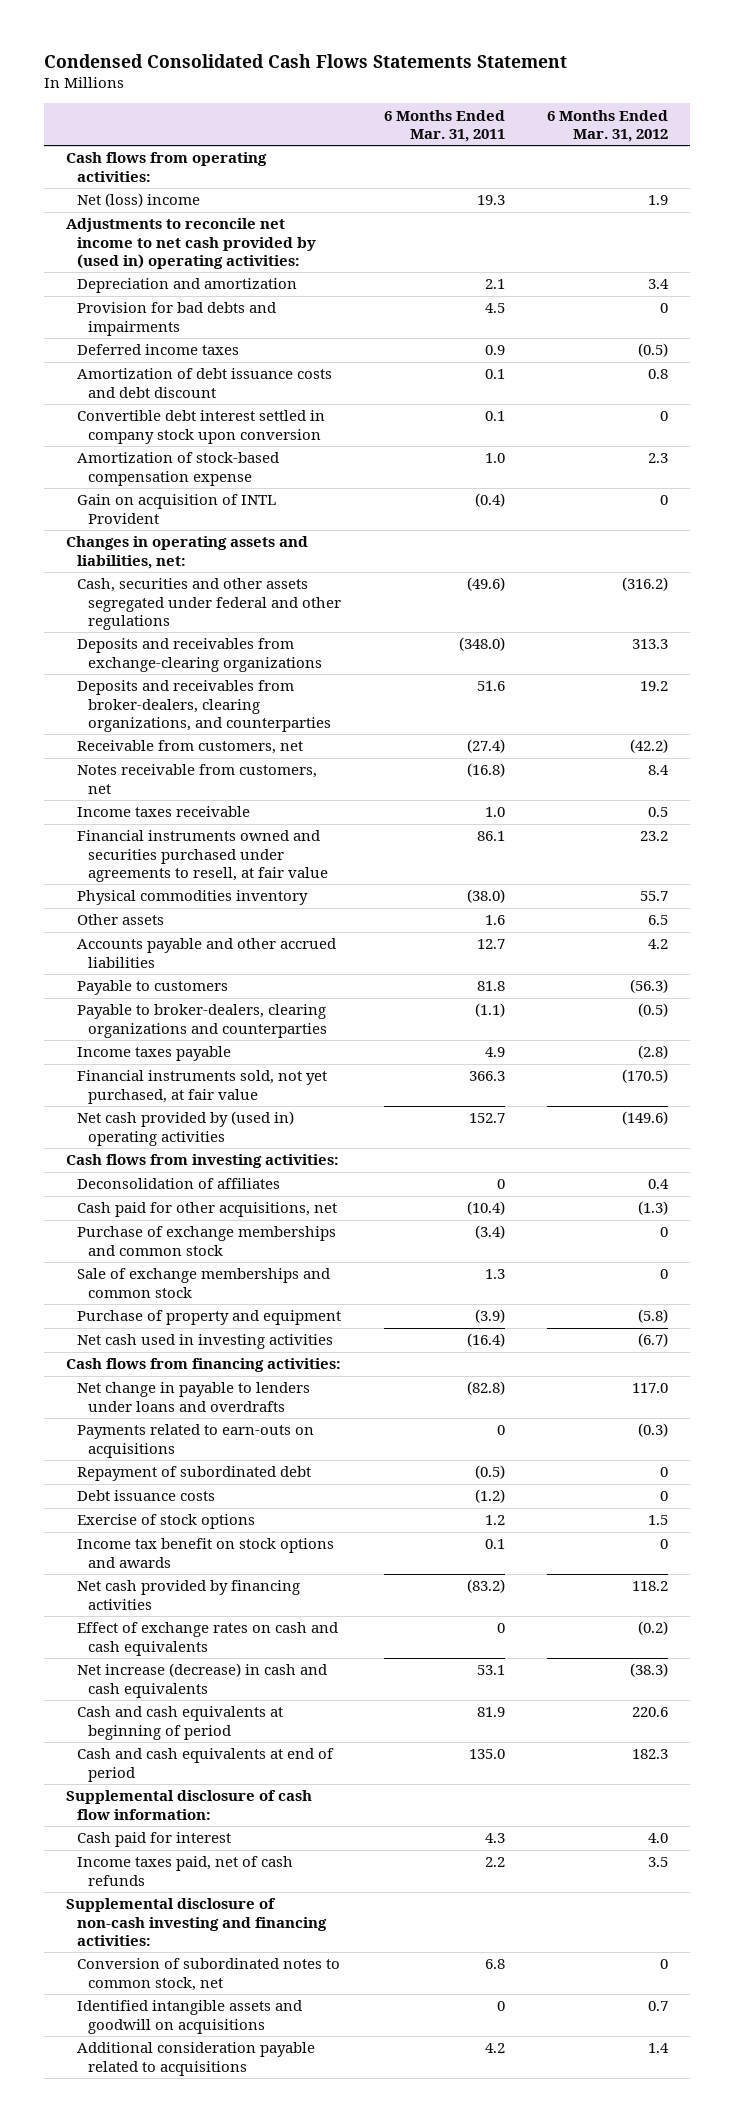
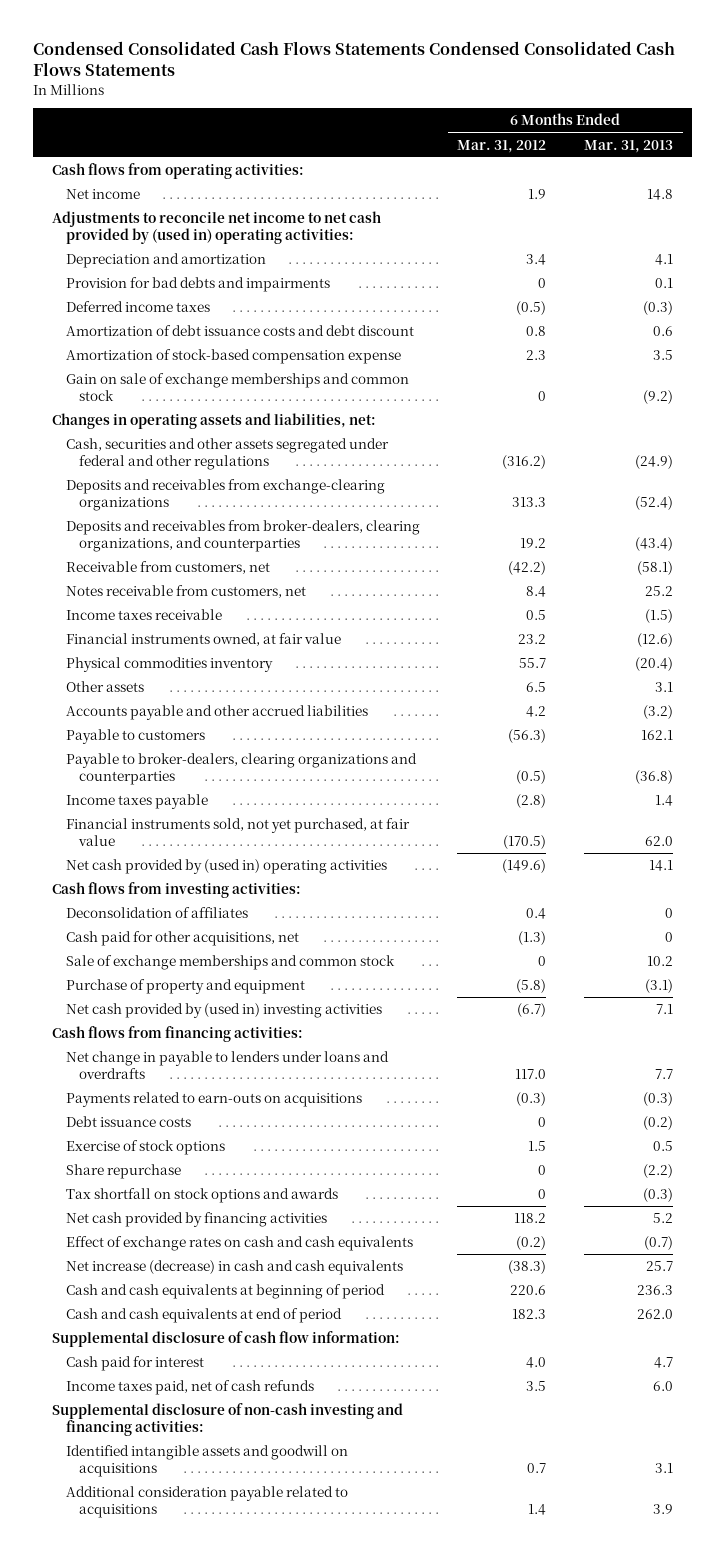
[44,53,568,68] Condensed Consolidated Cash Flows Statements Statement -> [33,40,676,77] Condensed Consolidated Cash Flows Statements Condensed Consolidated Cash Flows Statements
[383,109,505,142] 6 Months Ended Mar. 31, 2011 -> none
none -> [584,139,674,153] Mar. 31, 2013
[76,193,200,208] Net (loss) income -> [65,189,140,200] Net income
[76,410,325,444] Convertible debt interest settled in company stock upon conversion -> none
[76,494,276,524] Gain on acquisition of INTL Provident -> none
none -> [65,373,409,402] Gain on sale of exchange memberships and common stock
[76,830,328,882] Financial instruments owned and securities purchased under agreements to resell, at fair value -> [65,633,341,647] Financial instruments owned, at fair value
[76,1226,336,1256] Purchase of exchange memberships and common stock -> none
[76,1334,333,1350] Net cash used in investing activities -> [65,1003,382,1019] Net cash provided by (used in) investing activities
[76,1466,311,1482] Repayment of subordinated debt -> none
none -> [65,1164,181,1180] Share repurchase
[76,1538,334,1568] Income tax benefit on stock options and awards -> [65,1188,338,1204] Tax shortfall on stock options and awards
[76,1958,340,1991] Conversion of subordinated notes to common stock, net -> none

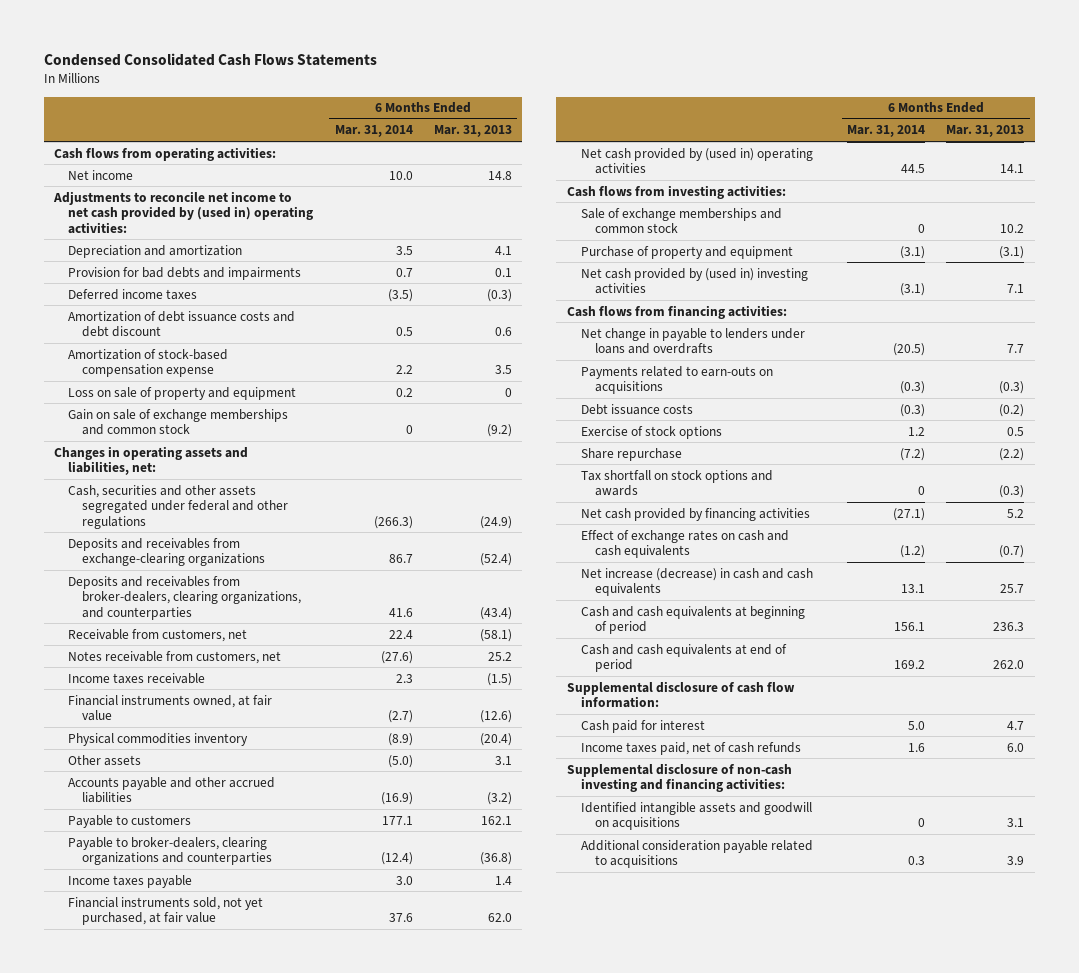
[33,40,676,77] Condensed Consolidated Cash Flows Statements Condensed Consolidated Cash Flows Statements -> [43,52,377,66] Condensed Consolidated Cash Flows Statements
[457,139,547,153] Mar. 31, 2012 -> none
none -> [334,125,413,138] Mar. 31, 2014
none -> [68,386,297,400] Loss on sale of property and equipment
[65,907,248,919] Deconsolidation of affiliates -> none
[65,931,299,947] Cash paid for other acquisitions, net -> none

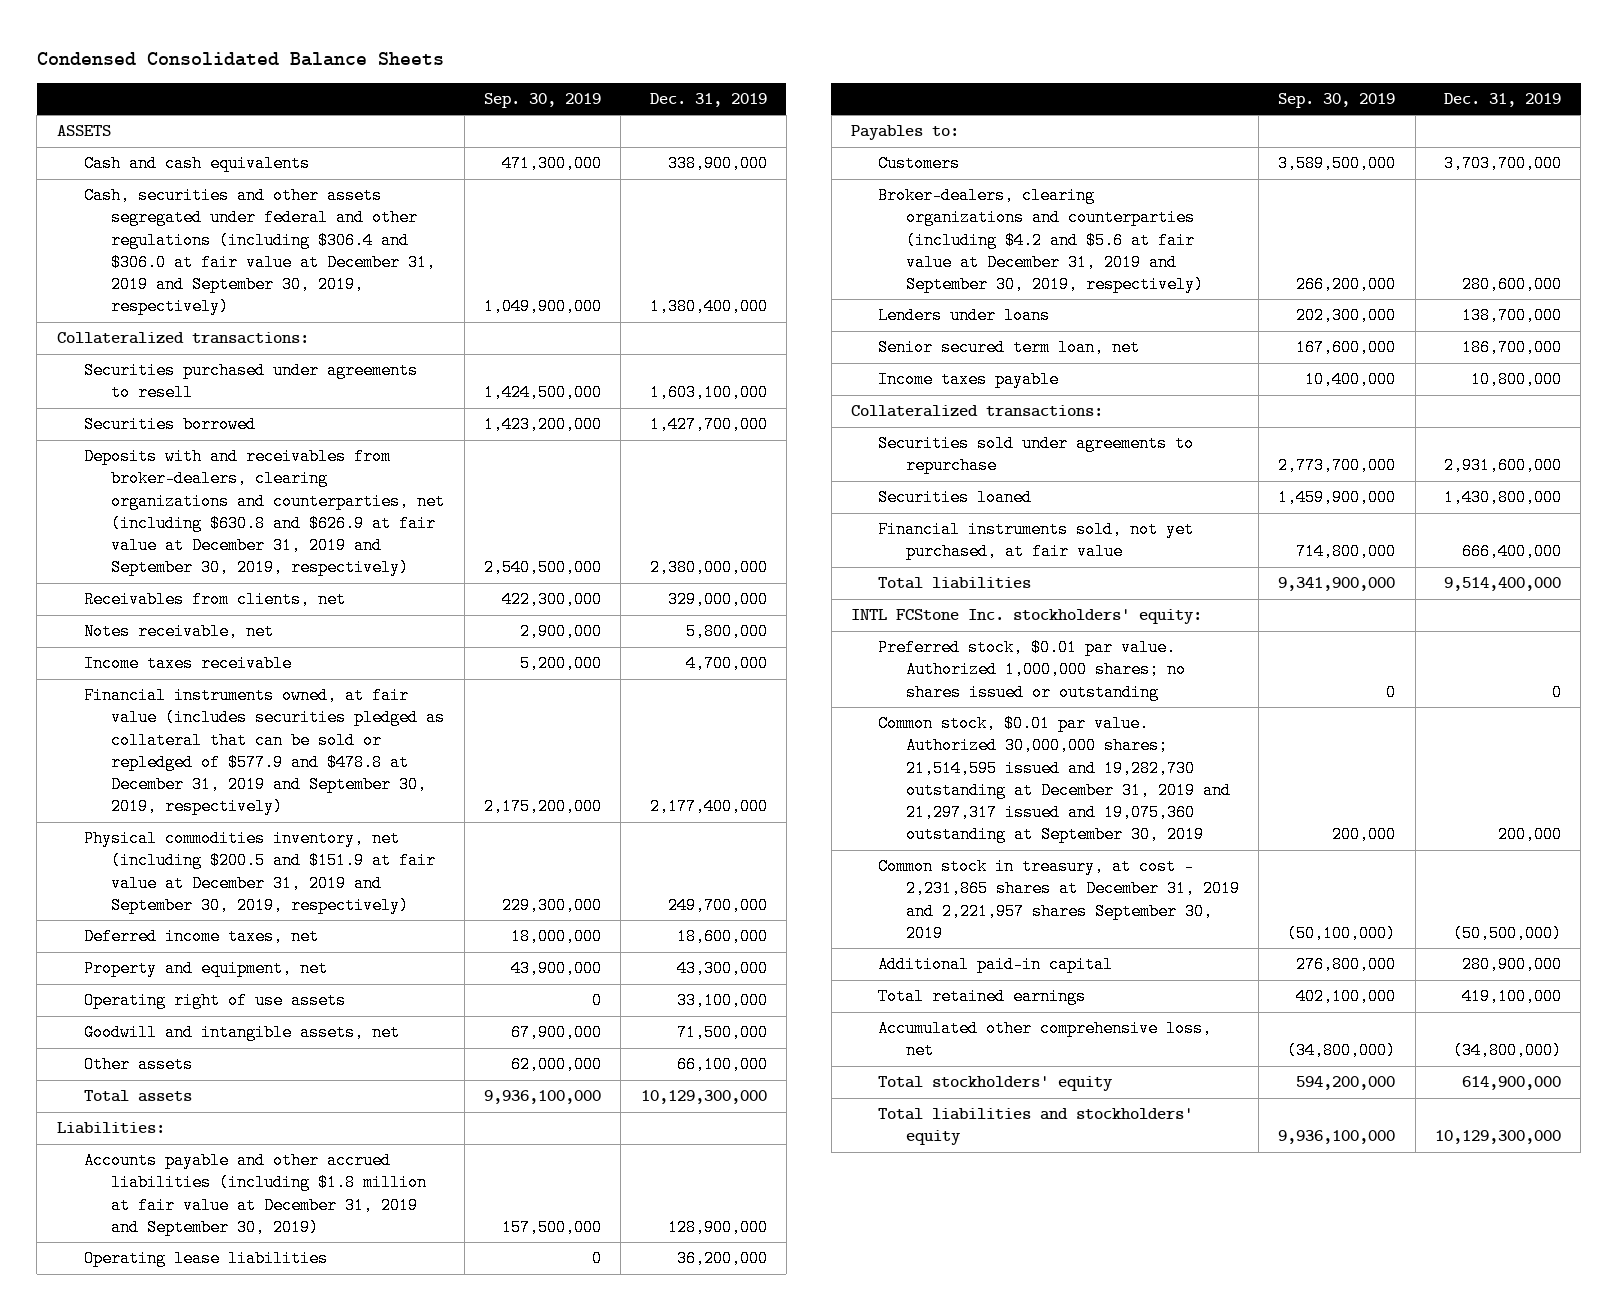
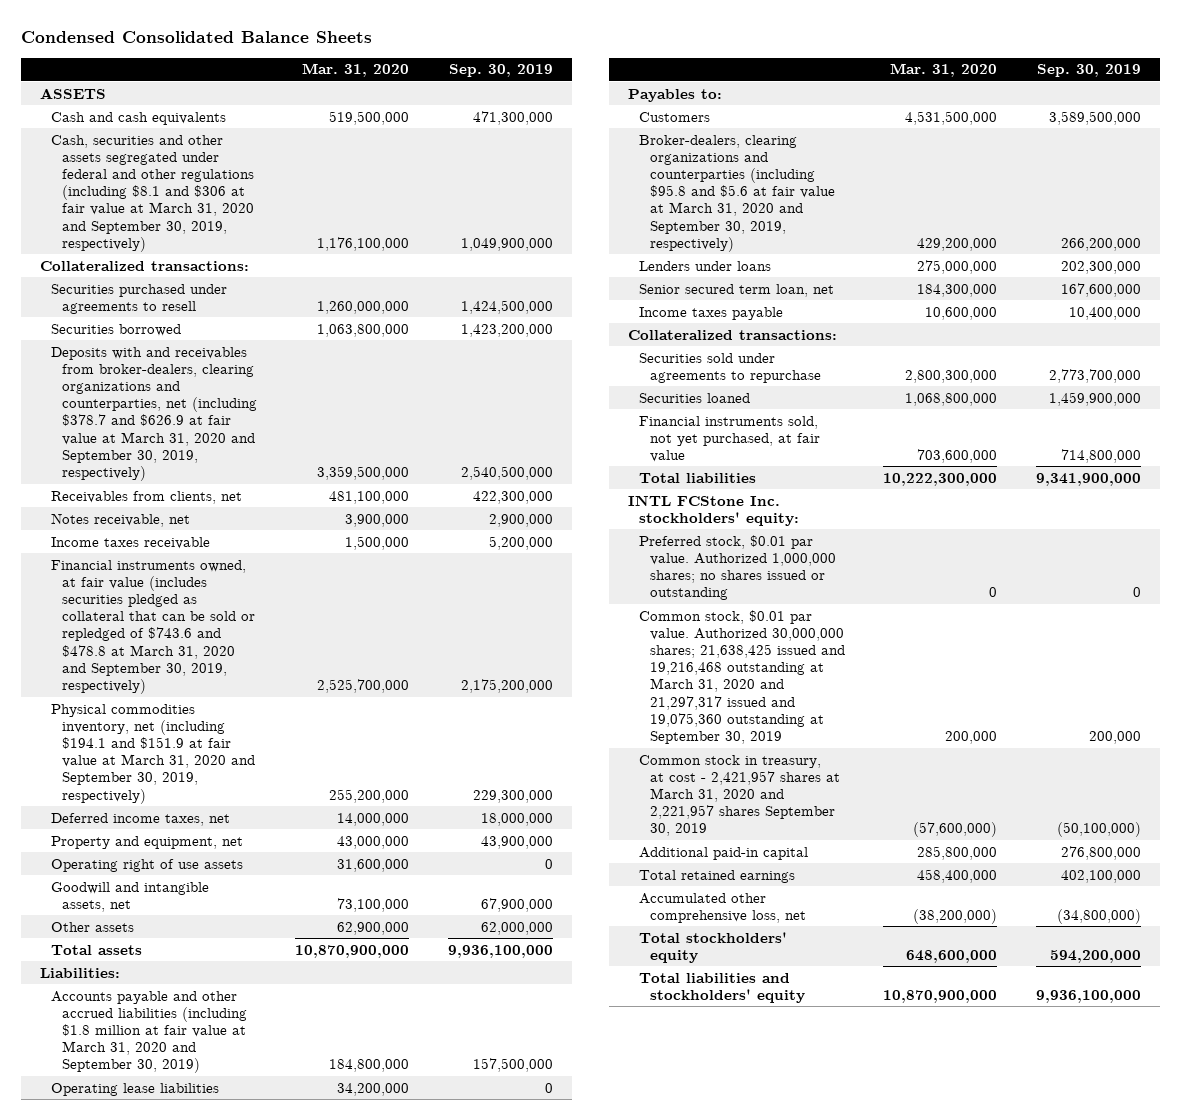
[649,92,767,107] Dec. 31, 2019 -> none
none -> [302,63,410,78] Mar. 31, 2020
[83,187,437,316] Cash, securities and other assets segregated under federal and other regulations (including $306.4 and $306.0 at fair value at December 31, 2019 and September 30, 2019, respectively) -> [50,134,254,252] Cash, securities and other assets segregated under federal and other regulations (including $8.1 and $306 at fair value at March 31, 2020 and September 30, 2019, respectively)
[83,448,446,577] Deposits with and receivables from broker-dealers, clearing organizations and counterparties, net (including $630.8 and $626.9 at fair value at December 31, 2019 and September 30, 2019, respectively) -> [50,346,257,482] Deposits with and receivables from broker-dealers, clearing organizations and counterparties, net (including $378.7 and $626.9 at fair value at March 31, 2020 and September 30, 2019, respectively)
[83,687,446,816] Financial instruments owned, at fair value (includes securities pledged as collateral that can be sold or repledged of $577.9 and $478.8 at December 31, 2019 and September 30, 2019, respectively) -> [50,559,255,695] Financial instruments owned, at fair value (includes securities pledged as collateral that can be sold or repledged of $743.6 and $478.8 at March 31, 2020 and September 30, 2019, respectively)
[83,830,437,914] Physical commodities inventory, net (including $200.5 and $151.9 at fair value at December 31, 2019 and September 30, 2019, respectively) -> [50,703,255,804] Physical commodities inventory, net (including $194.1 and $151.9 at fair value at March 31, 2020 and September 30, 2019, respectively)
[83,1152,428,1236] Accounts payable and other accrued liabilities (including $1.8 million at fair value at December 31, 2019 and September 30, 2019) -> [50,990,247,1074] Accounts payable and other accrued liabilities (including $1.8 million at fair value at March 31, 2020 and September 30, 2019)
[878,187,1204,294] Broker-dealers, clearing organizations and counterparties (including $4.2 and $5.6 at fair value at December 31, 2019 and September 30, 2019, respectively) -> [638,134,835,252] Broker-dealers, clearing organizations and counterparties (including $95.8 and $5.6 at fair value at March 31, 2020 and September 30, 2019, respectively)
[878,715,1231,844] Common stock, $0.01 par value. Authorized 30,000,000 shares; 21,514,595 issued and 19,282,730 outstanding at December 31, 2019 and 21,297,317 issued and 19,075,360 outstanding at September 30, 2019 -> [638,609,845,745] Common stock, $0.01 par value. Authorized 30,000,000 shares; 21,638,425 issued and 19,216,468 outstanding at March 31, 2020 and 21,297,317 issued and 19,075,360 outstanding at September 30, 2019
[878,858,1240,942] Common stock in treasury, at cost - 2,231,865 shares at December 31, 2019 and 2,221,957 shares September 30, 2019 -> [638,754,840,837] Common stock in treasury, at cost - 2,421,957 shares at March 31, 2020 and 2,221,957 shares September 30, 2019

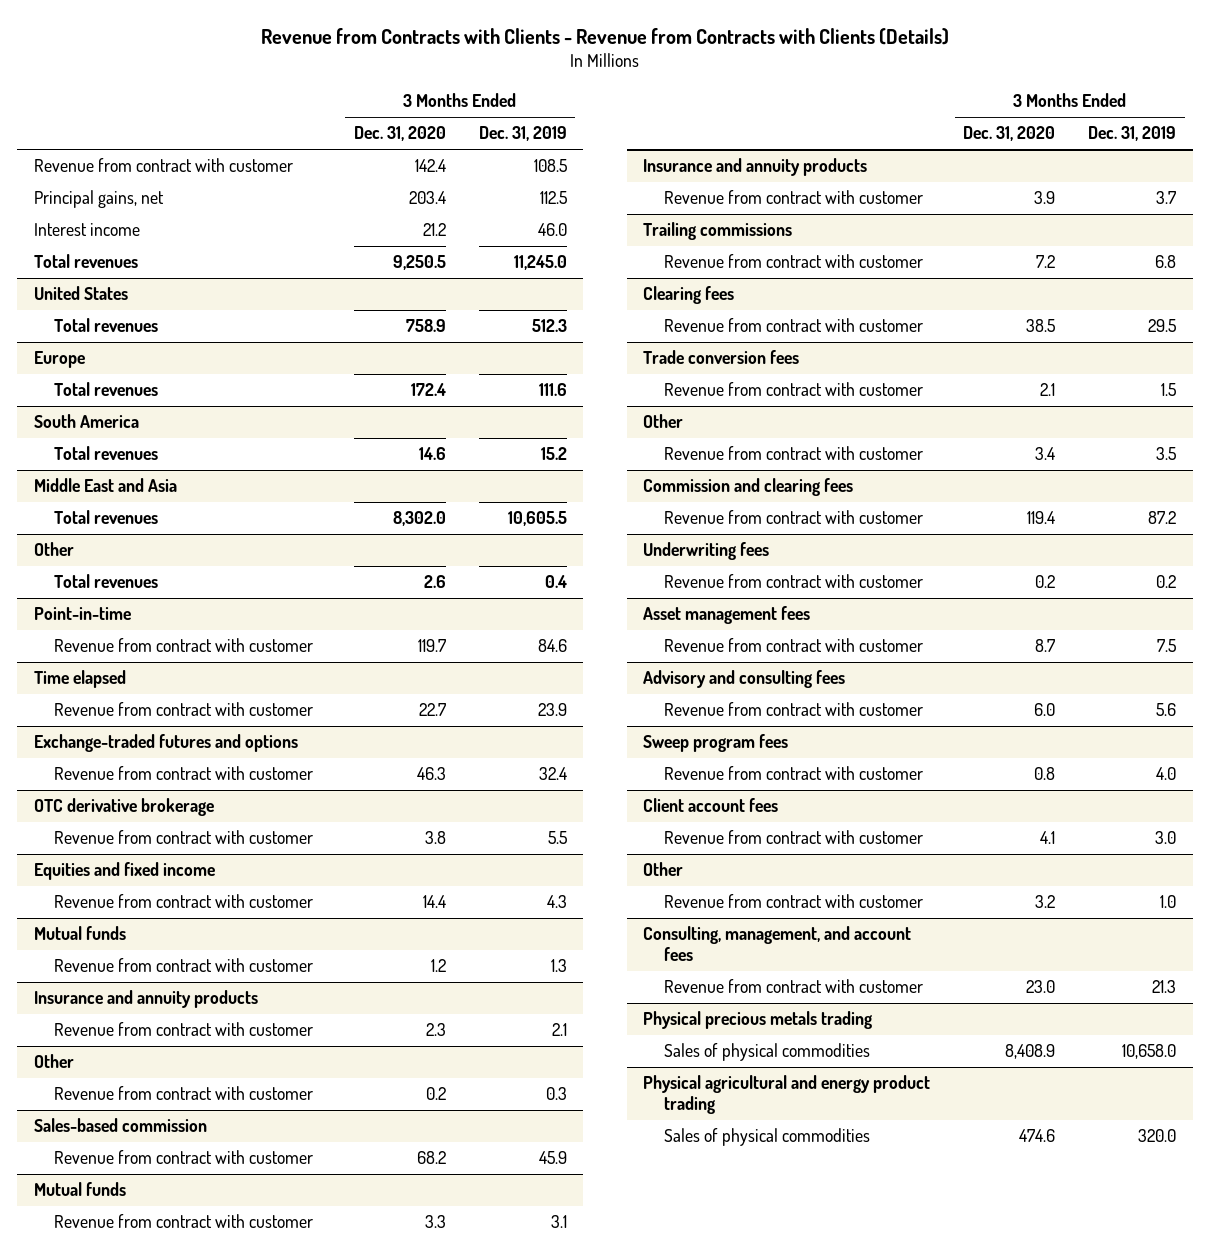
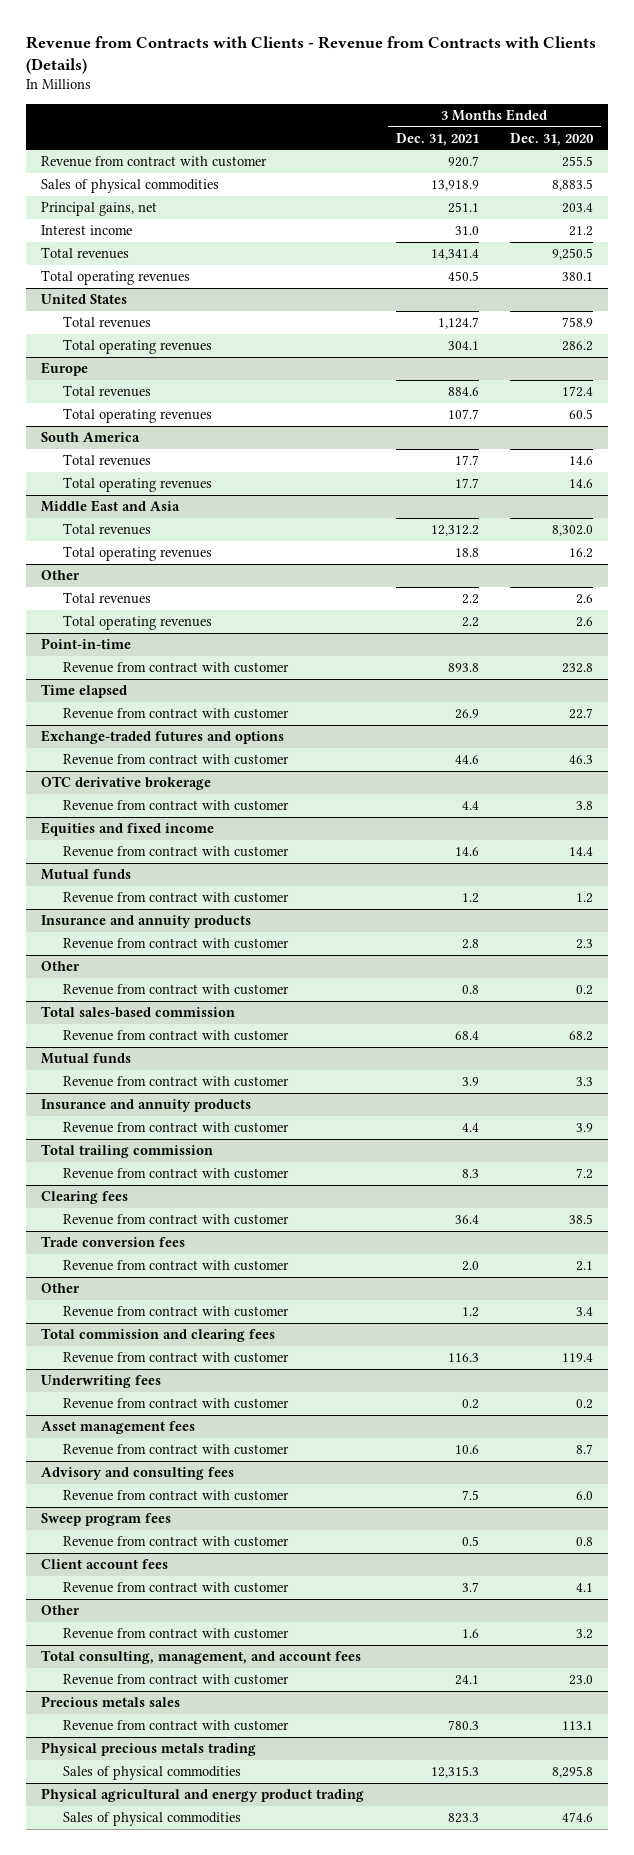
[478,126,567,142] Dec. 31, 2019 -> none
none -> [395,132,479,146] Dec. 31, 2021
[414,159,446,173] 142.4 -> [561,156,593,168] 255.5
none -> [41,179,220,194] Sales of physical commodities
none -> [41,270,191,286] Total operating revenues
none -> [63,339,213,355] Total operating revenues
none -> [63,408,213,424] Total operating revenues
none -> [63,477,213,493] Total operating revenues
none -> [63,546,213,562] Total operating revenues
none -> [63,615,213,631] Total operating revenues
[417,639,446,653] 119.7 -> [561,663,593,674] 232.8
[33,1118,207,1133] Sales-based commission -> [41,1006,236,1019] Total sales-based commission
[643,222,793,241] Trailing commissions -> [41,1144,214,1159] Total trailing commission
[643,478,854,497] Commission and clearing fees -> [41,1328,276,1343] Total commission and clearing fees
[643,926,912,962] Consulting, management, and account fees -> [41,1650,362,1665] Total consulting, management, and account fees
none -> [41,1696,181,1708] Precious metals sales
none -> [63,1720,290,1732] Revenue from contract with customer
[1005,1044,1056,1060] 8,408.9 -> [551,1766,593,1779] 8,295.8

